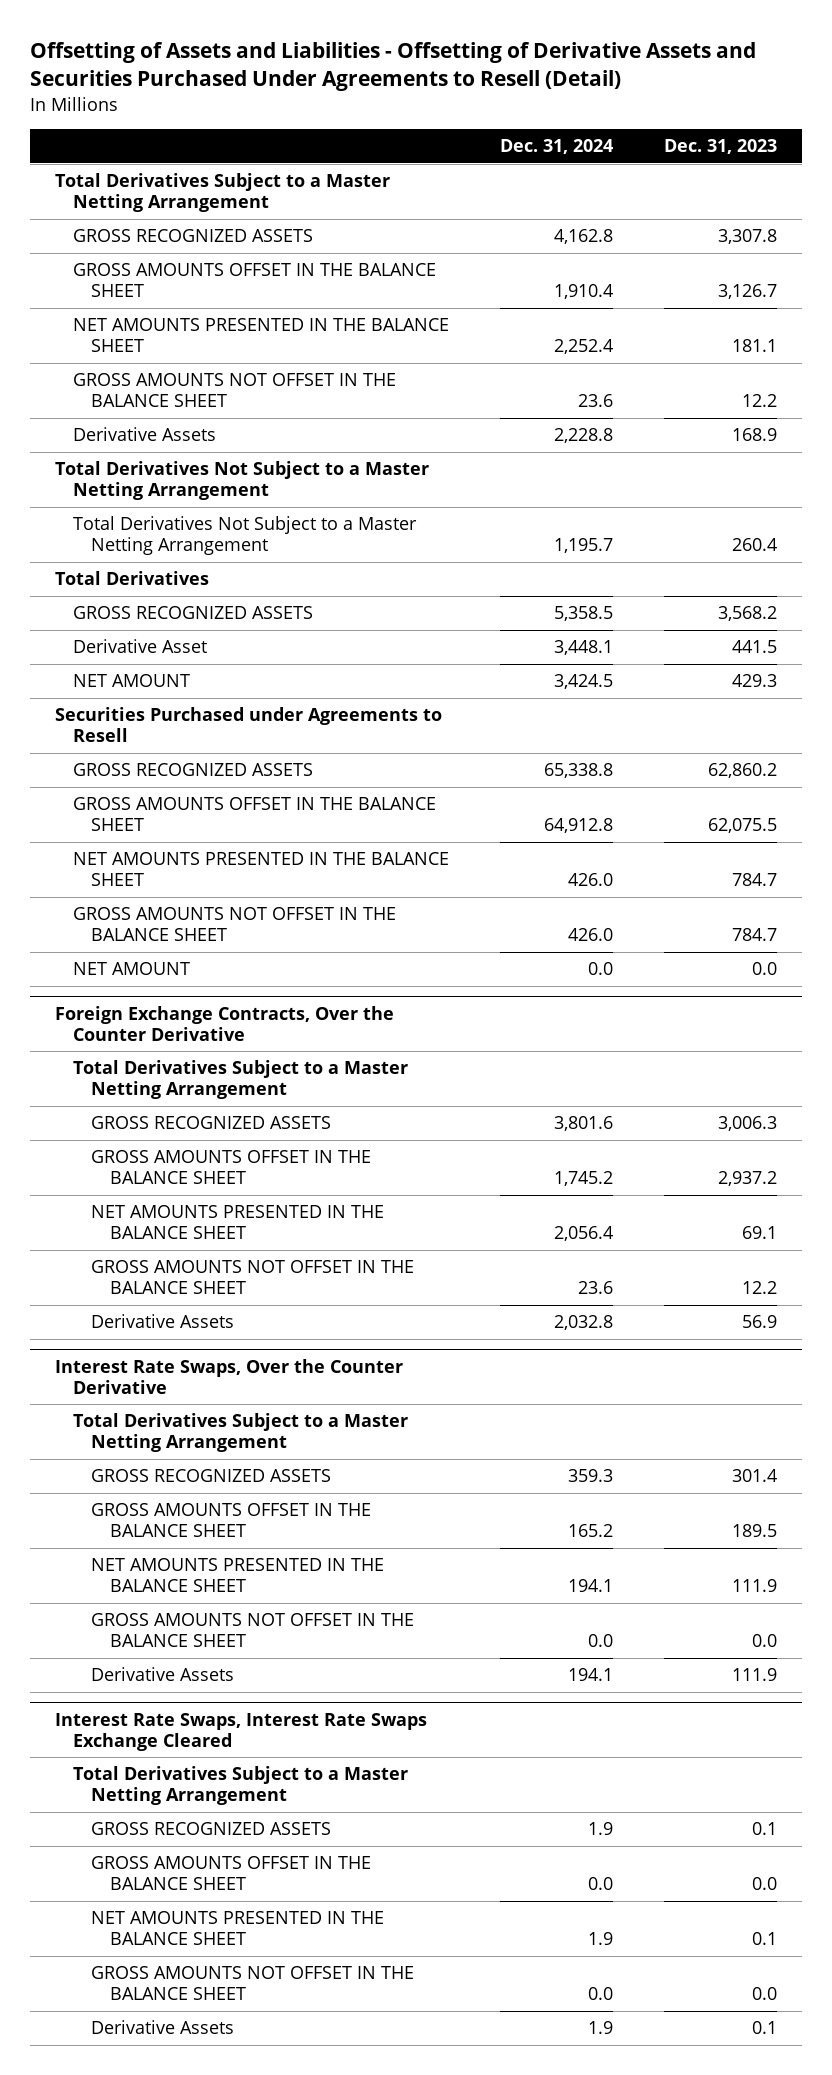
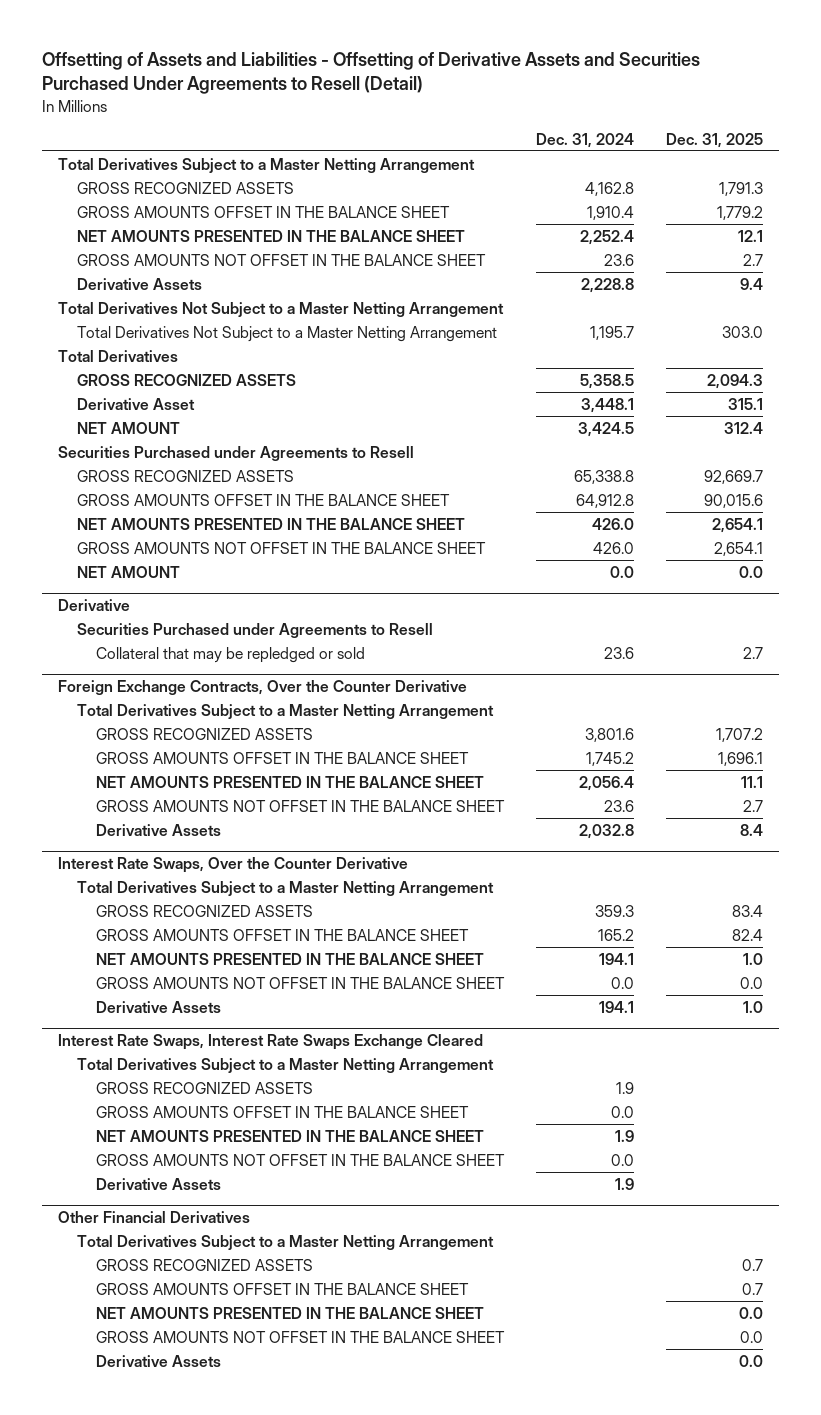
[663,139,777,155] Dec. 31, 2023 -> none
none -> [666,132,764,148] Dec. 31, 2025
none -> [57,598,130,611] Derivative
none -> [76,622,433,638] Securities Purchased under Agreements to Resell
none -> [95,646,365,663] Collateral that may be repledged or sold
none -> [57,1210,250,1223] Other Financial Derivatives
none -> [76,1234,494,1250] Total Derivatives Subject to a Master Netting Arrangement
none -> [95,1258,313,1271] GROSS RECOGNIZED ASSETS
none -> [95,1282,469,1295] GROSS AMOUNTS OFFSET IN THE BALANCE SHEET
none -> [95,1306,484,1319] NET AMOUNTS PRESENTED IN THE BALANCE SHEET
none -> [95,1330,505,1343] GROSS AMOUNTS NOT OFFSET IN THE BALANCE SHEET
none -> [95,1354,221,1367] Derivative Assets

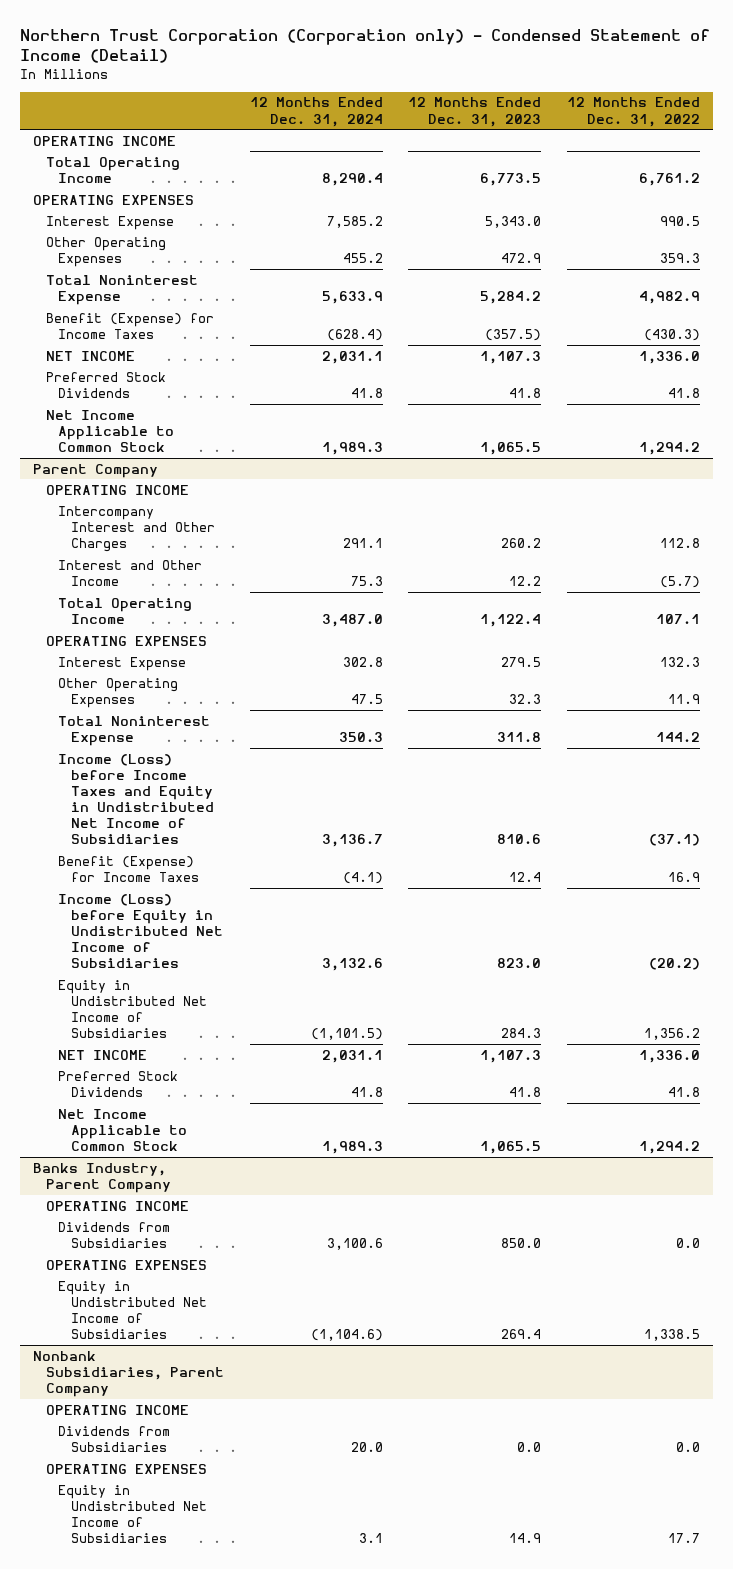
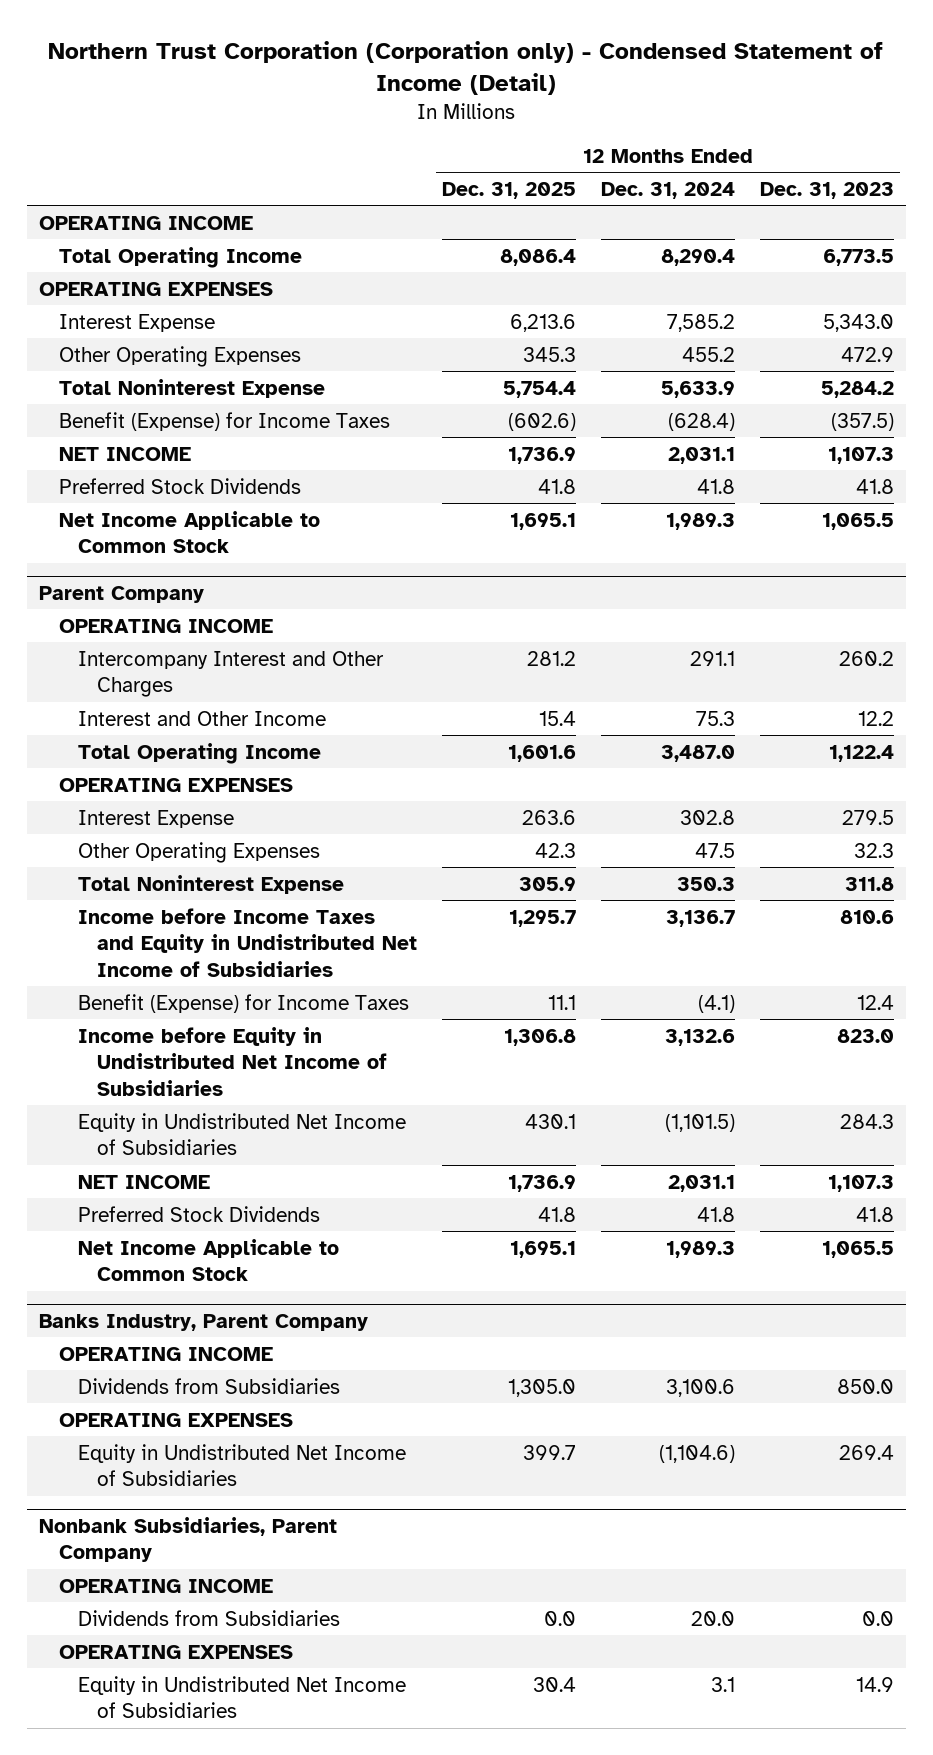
[566,97,700,127] 12 Months Ended Dec. 31, 2022 -> none
none -> [441,181,576,199] Dec. 31, 2025
[58,753,214,845] Income (Loss) before Income Taxes and Equity in Undistributed Net Income of Subsidiaries -> [77,907,417,977] Income before Income Taxes and Equity in Undistributed Net Income of Subsidiaries
[58,893,223,969] Income (Loss) before Equity in Undistributed Net Income of Subsidiaries -> [77,1026,387,1096] Income before Equity in Undistributed Net Income of Subsidiaries

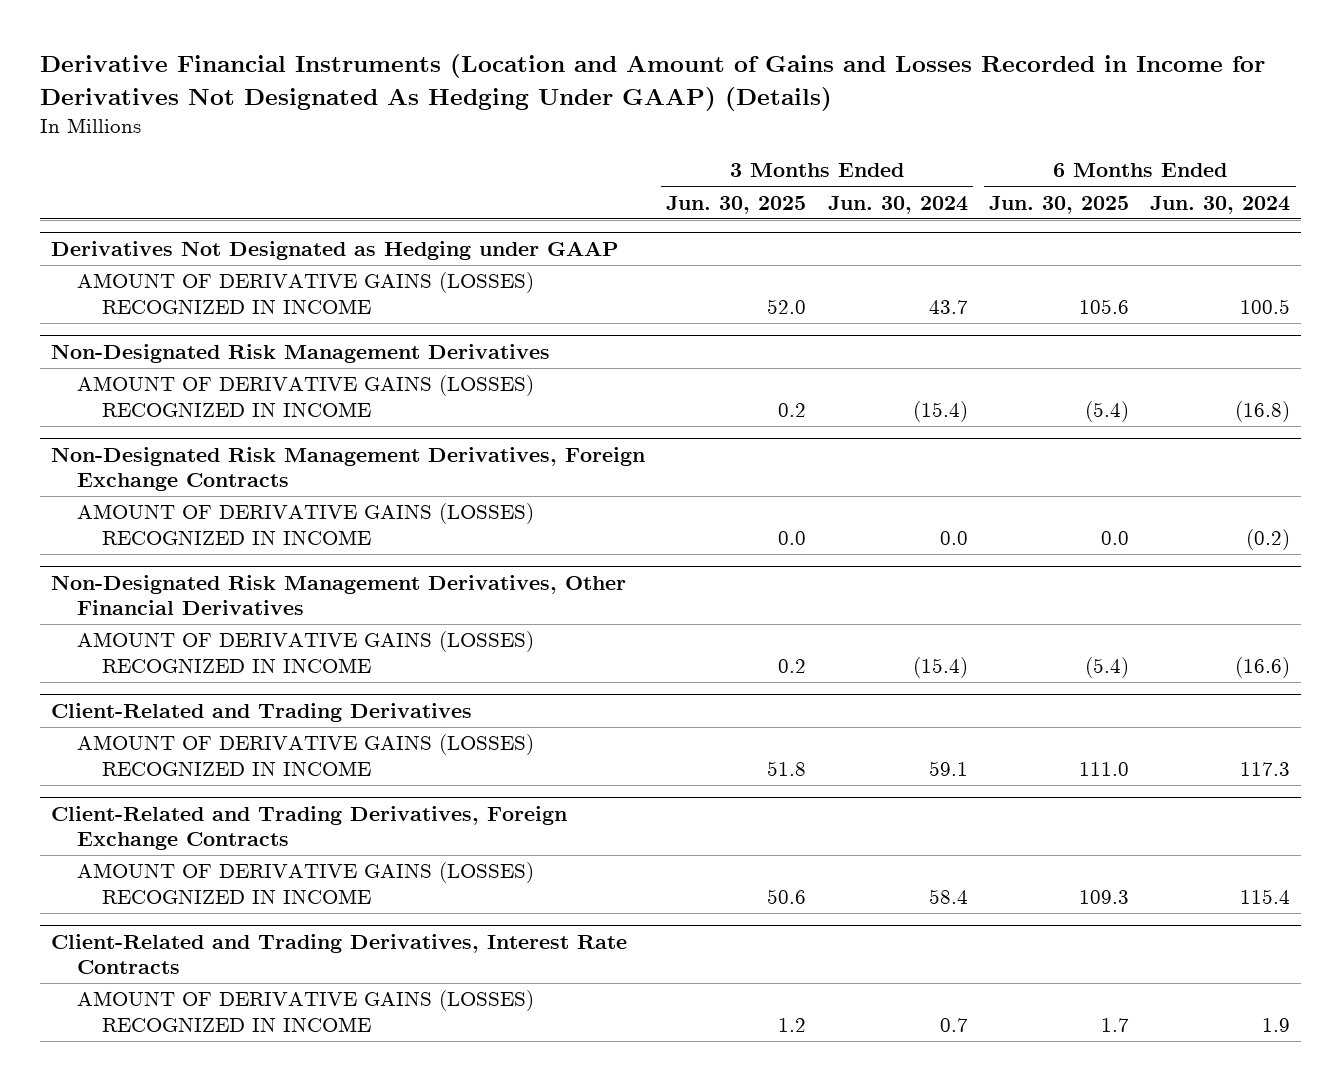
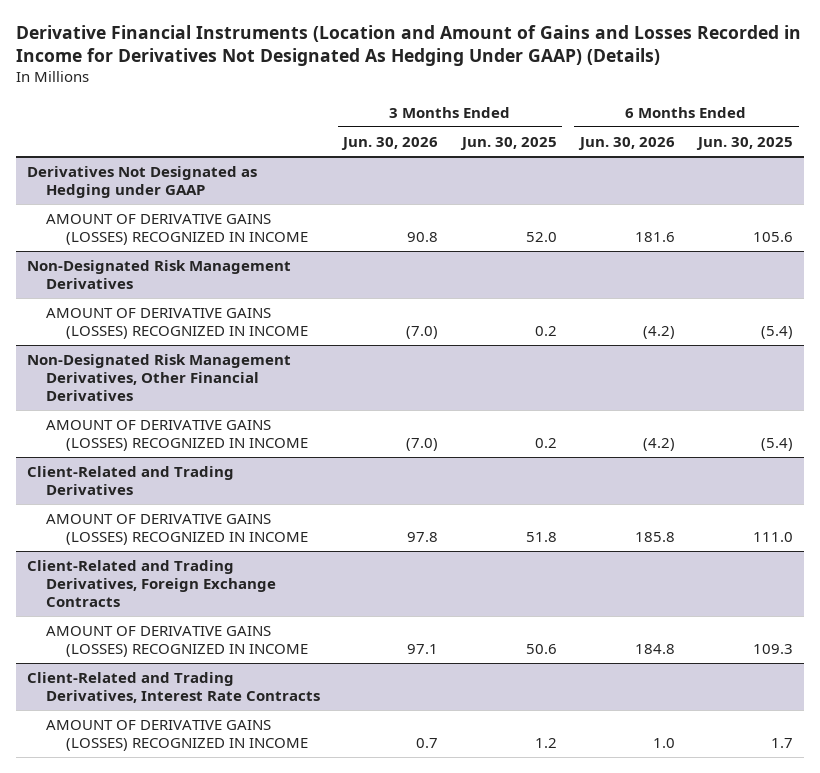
[827,195,968,214] Jun. 30, 2024 -> none
[1150,195,1291,214] Jun. 30, 2024 -> none
none -> [341,137,439,151] Jun. 30, 2026
none -> [577,137,675,151] Jun. 30, 2026
[50,447,645,492] Non-Designated Risk Management Derivatives, Foreign Exchange Contracts -> none
[76,503,534,545] AMOUNT OF DERIVATIVE GAINS (LOSSES) RECOGNIZED IN INCOME -> none

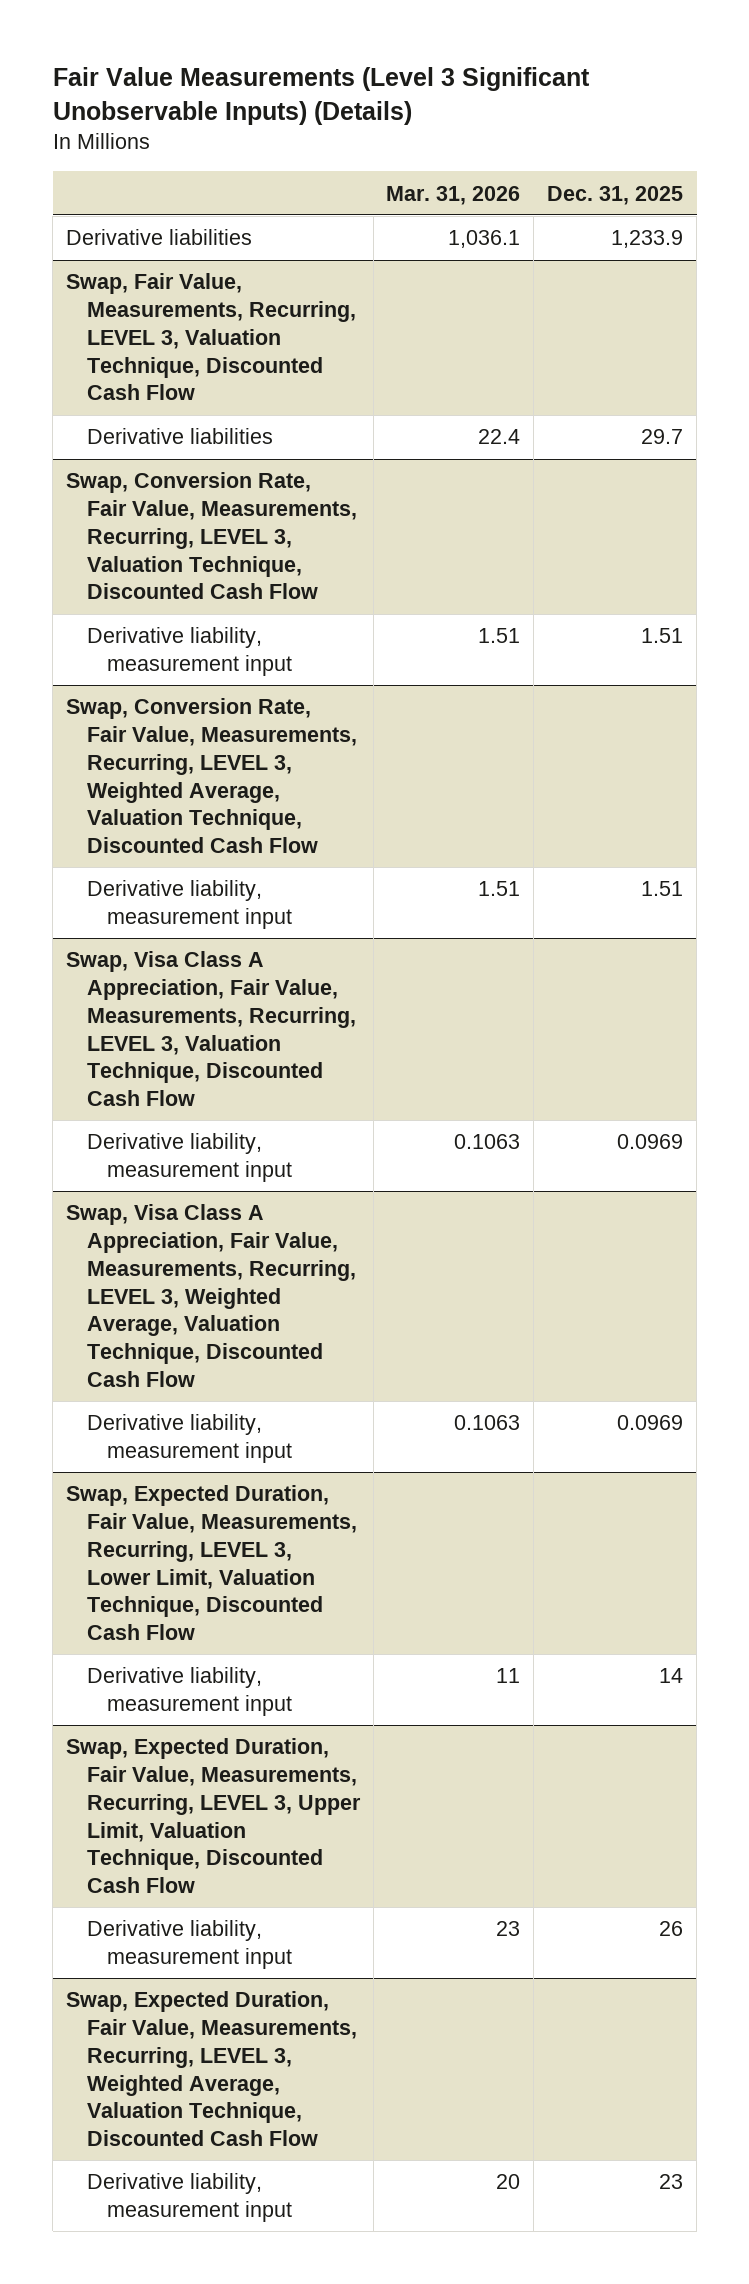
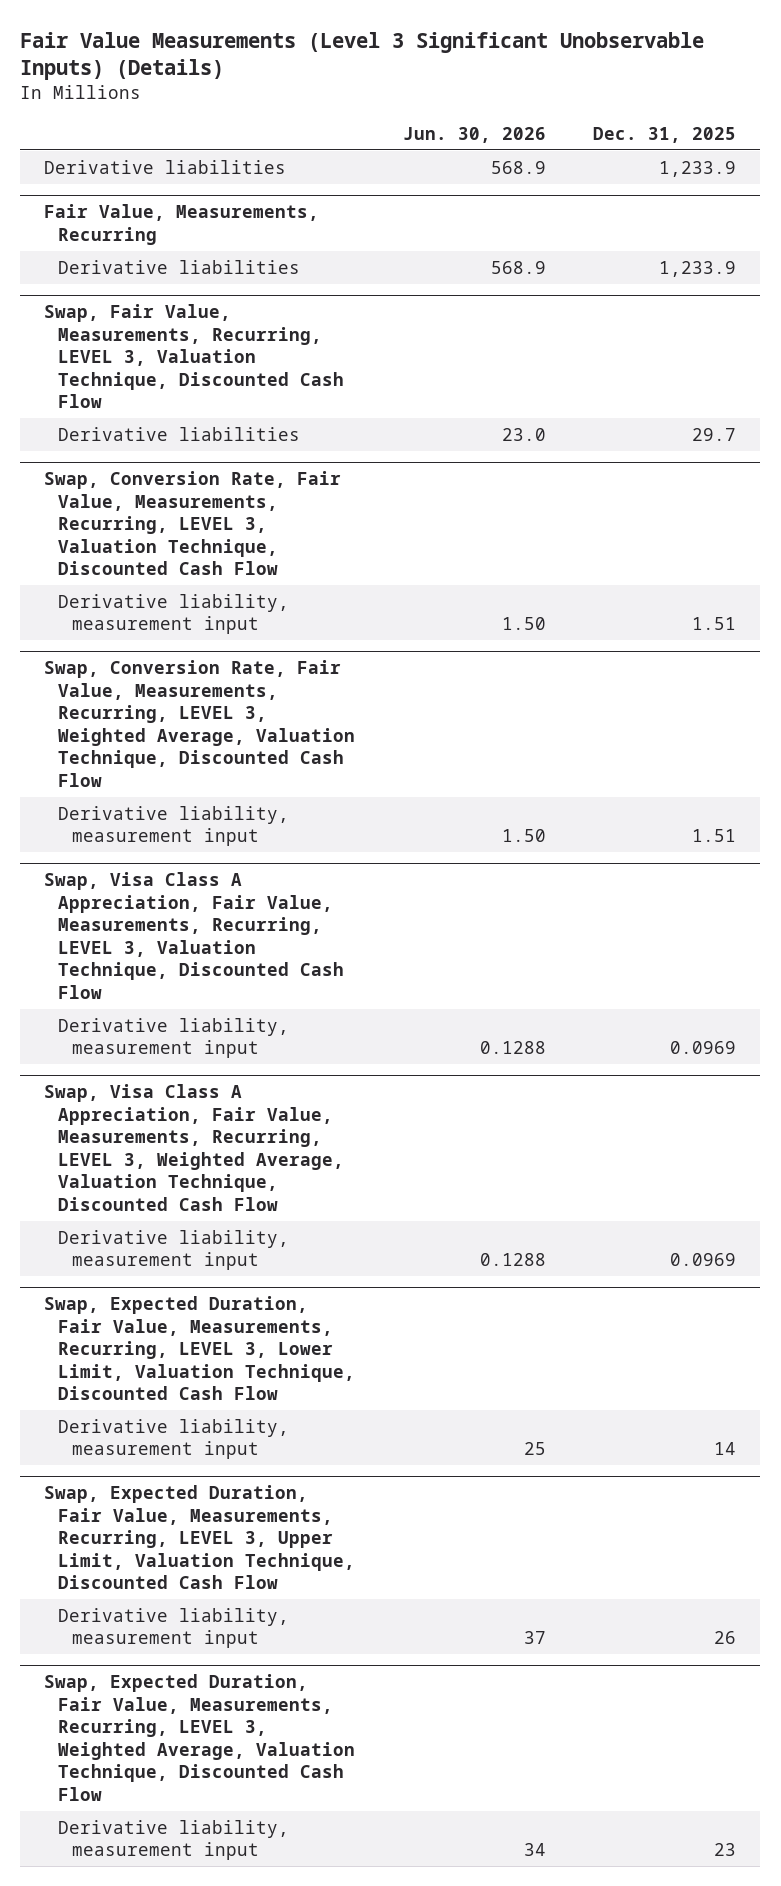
[386,185,521,205] Mar. 31, 2026 -> none
none -> [402,126,546,143] Jun. 30, 2026
none -> [44,204,320,245] Fair Value, Measurements, Recurring
none -> [58,259,301,274] Derivative liabilities

